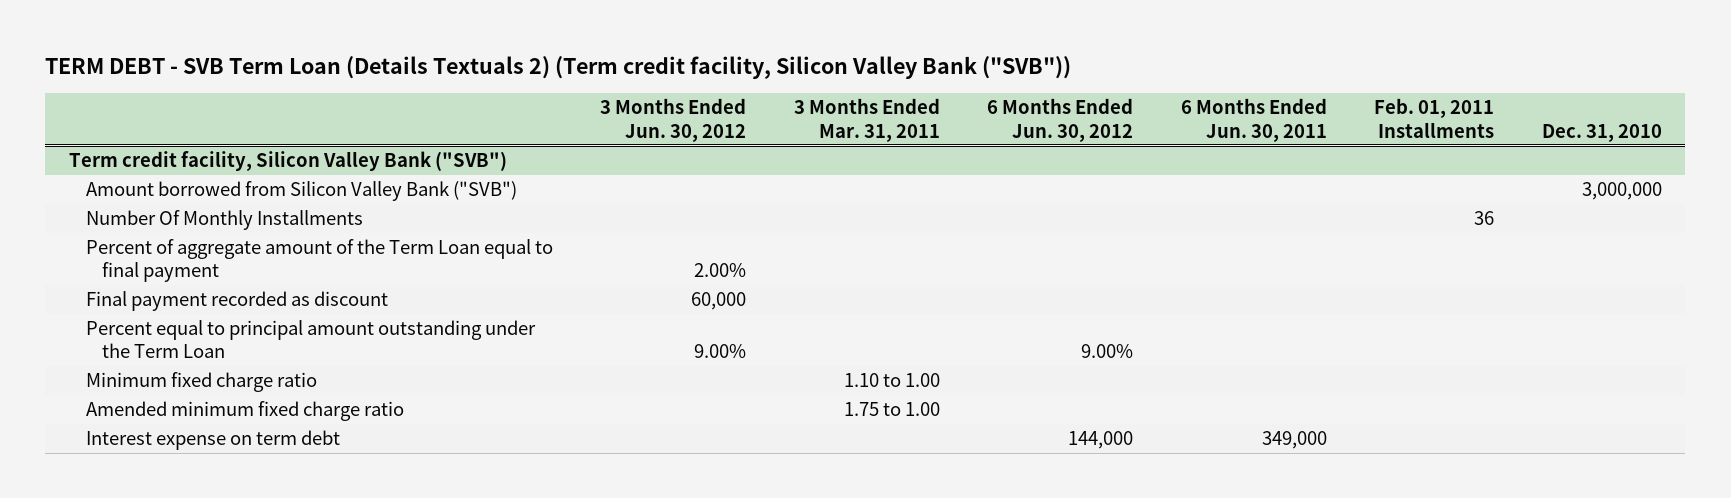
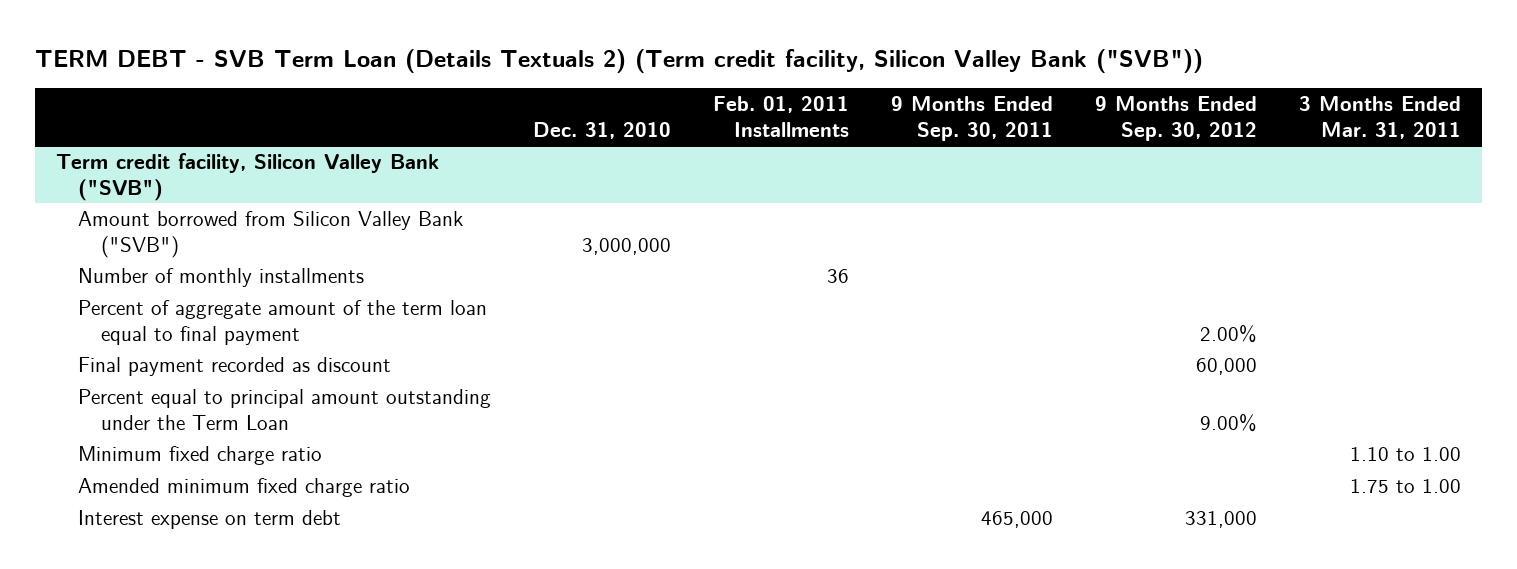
[600,98,747,142] 3 Months Ended Jun. 30, 2012 -> none
[987,98,1134,142] 6 Months Ended Jun. 30, 2012 -> none
[1180,98,1327,142] 6 Months Ended Jun. 30, 2011 -> none
none -> [891,96,1054,141] 9 Months Ended Sep. 30, 2011
none -> [1095,96,1258,141] 9 Months Ended Sep. 30, 2012
[85,210,363,231] Number Of Monthly Installments -> [78,268,365,288] Number of monthly installments
[85,239,553,283] Percent of aggregate amount of the Term Loan equal to final payment -> [78,300,488,345] Percent of aggregate amount of the term loan equal to final payment

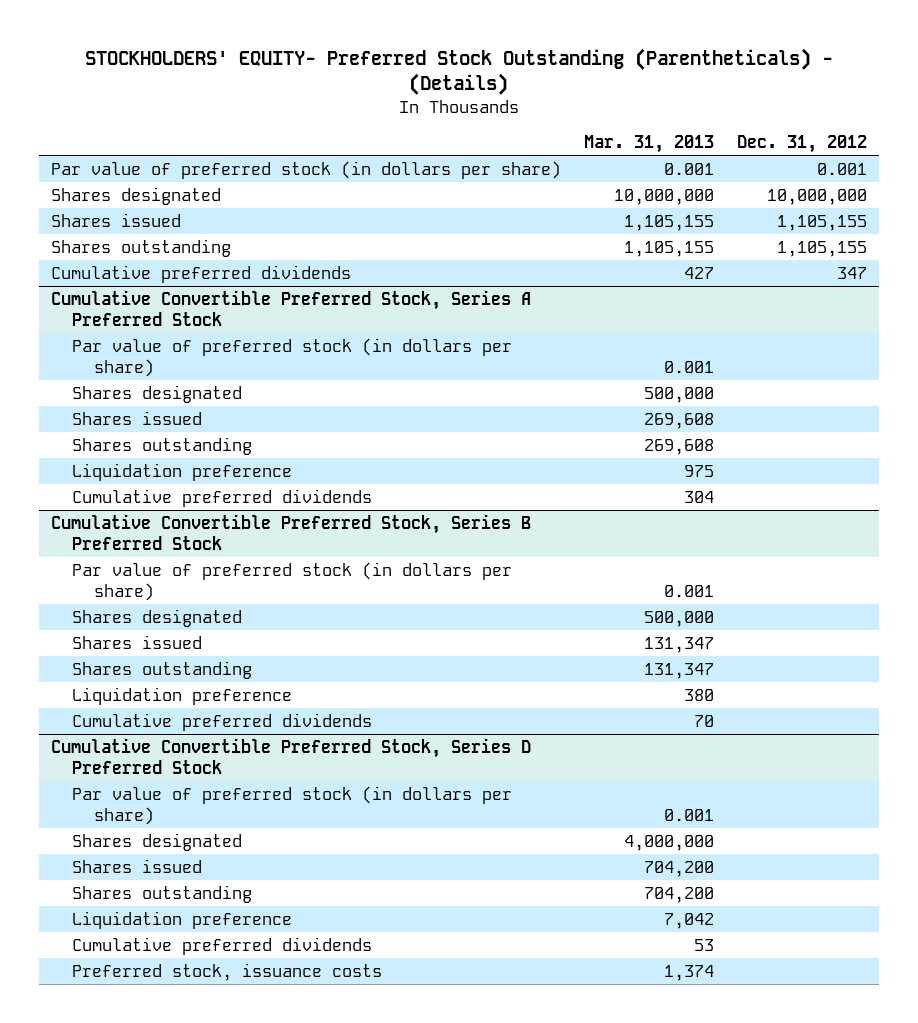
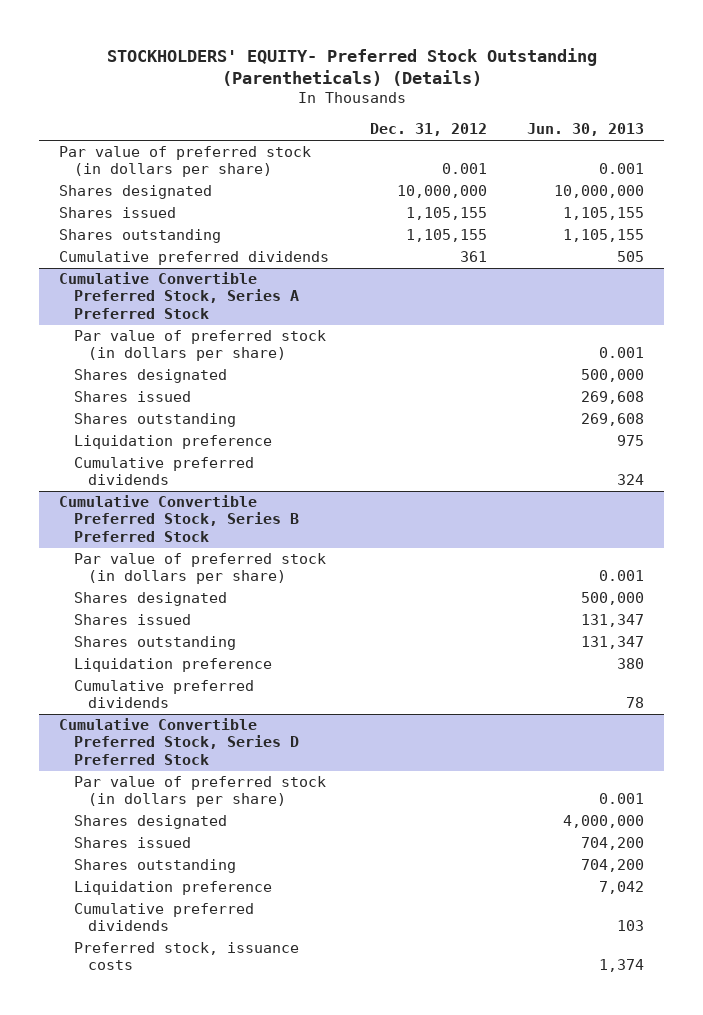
[84,47,833,96] STOCKHOLDERS' EQUITY- Preferred Stock Outstanding (Parentheticals) - (Details) -> [106,47,597,86] STOCKHOLDERS' EQUITY- Preferred Stock Outstanding (Parentheticals) (Details)
[583,135,714,154] Mar. 31, 2013 -> none
none -> [526,123,644,137] Jun. 30, 2013
[837,266,868,279] 347 -> [459,251,487,263] 361

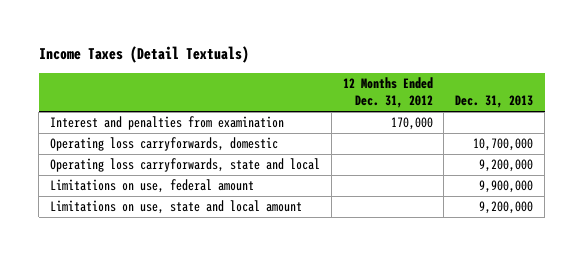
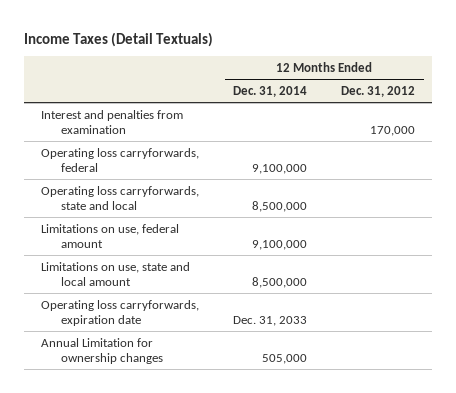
[455,95,534,109] Dec. 31, 2013 -> none
none -> [233,85,308,97] Dec. 31, 2014
[49,137,278,152] Operating loss carryforwards, domestic -> [41,147,200,172] Operating loss carryforwards, federal
none -> [41,299,200,326] Operating loss carryforwards, expiration date
none -> [41,337,163,364] Annual Limitation for ownership changes

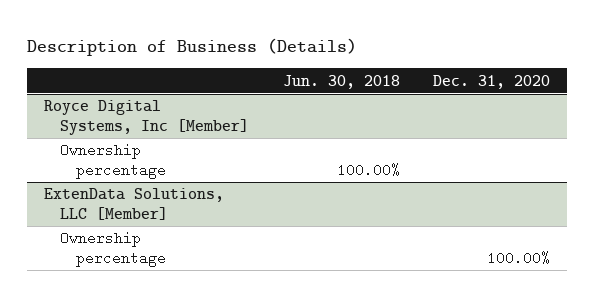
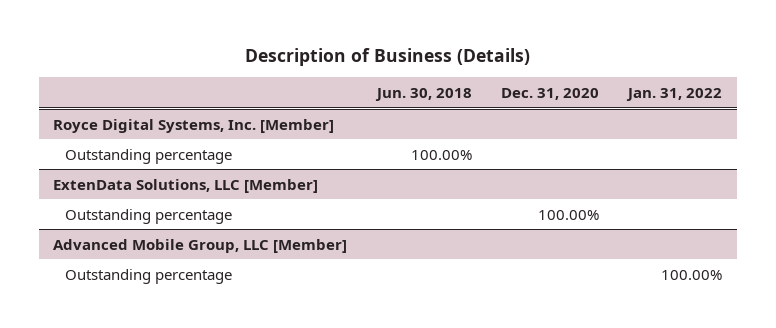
none -> [626,88,723,102] Jan. 31, 2022
[43,100,250,135] Royce Digital Systems, Inc [Member] -> [53,118,335,133] Royce Digital Systems, Inc. [Member]
[60,143,167,179] Ownership percentage -> [64,148,232,164] Outstanding percentage
[60,231,167,267] Ownership percentage -> [64,208,232,224] Outstanding percentage
none -> [53,238,348,253] Advanced Mobile Group, LLC [Member]
none -> [64,268,232,284] Outstanding percentage

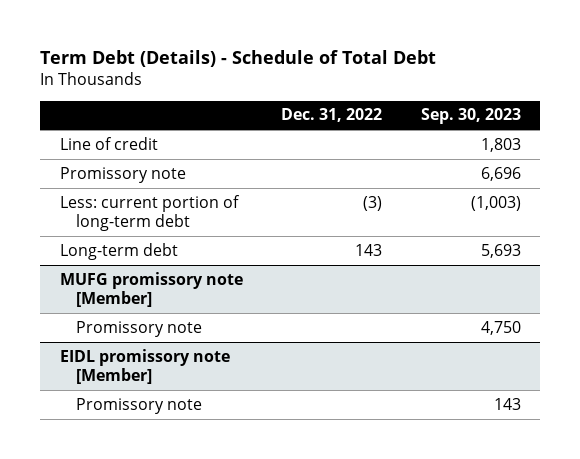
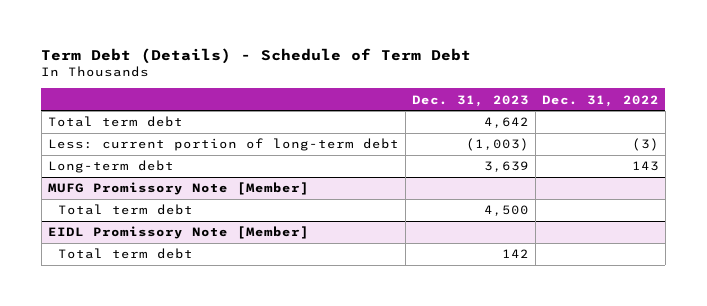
[40,50,437,68] Term Debt (Details) - Schedule of Total Debt -> [41,48,472,65] Term Debt (Details) - Schedule of Term Debt
[420,108,521,125] Sep. 30, 2023 -> none
none -> [411,94,529,107] Dec. 31, 2023
[59,136,158,150] Line of credit -> none
[59,166,186,183] Promissory note -> [47,116,183,128] Total term debt
[59,271,243,308] MUFG promissory note [Member] -> [47,182,309,196] MUFG Promissory Note [Member]
[75,320,202,337] Promissory note -> [57,204,193,216] Total term debt
[59,348,230,385] EIDL promissory note [Member] -> [47,226,309,240] EIDL Promissory Note [Member]
[75,397,202,414] Promissory note -> [57,248,193,260] Total term debt

